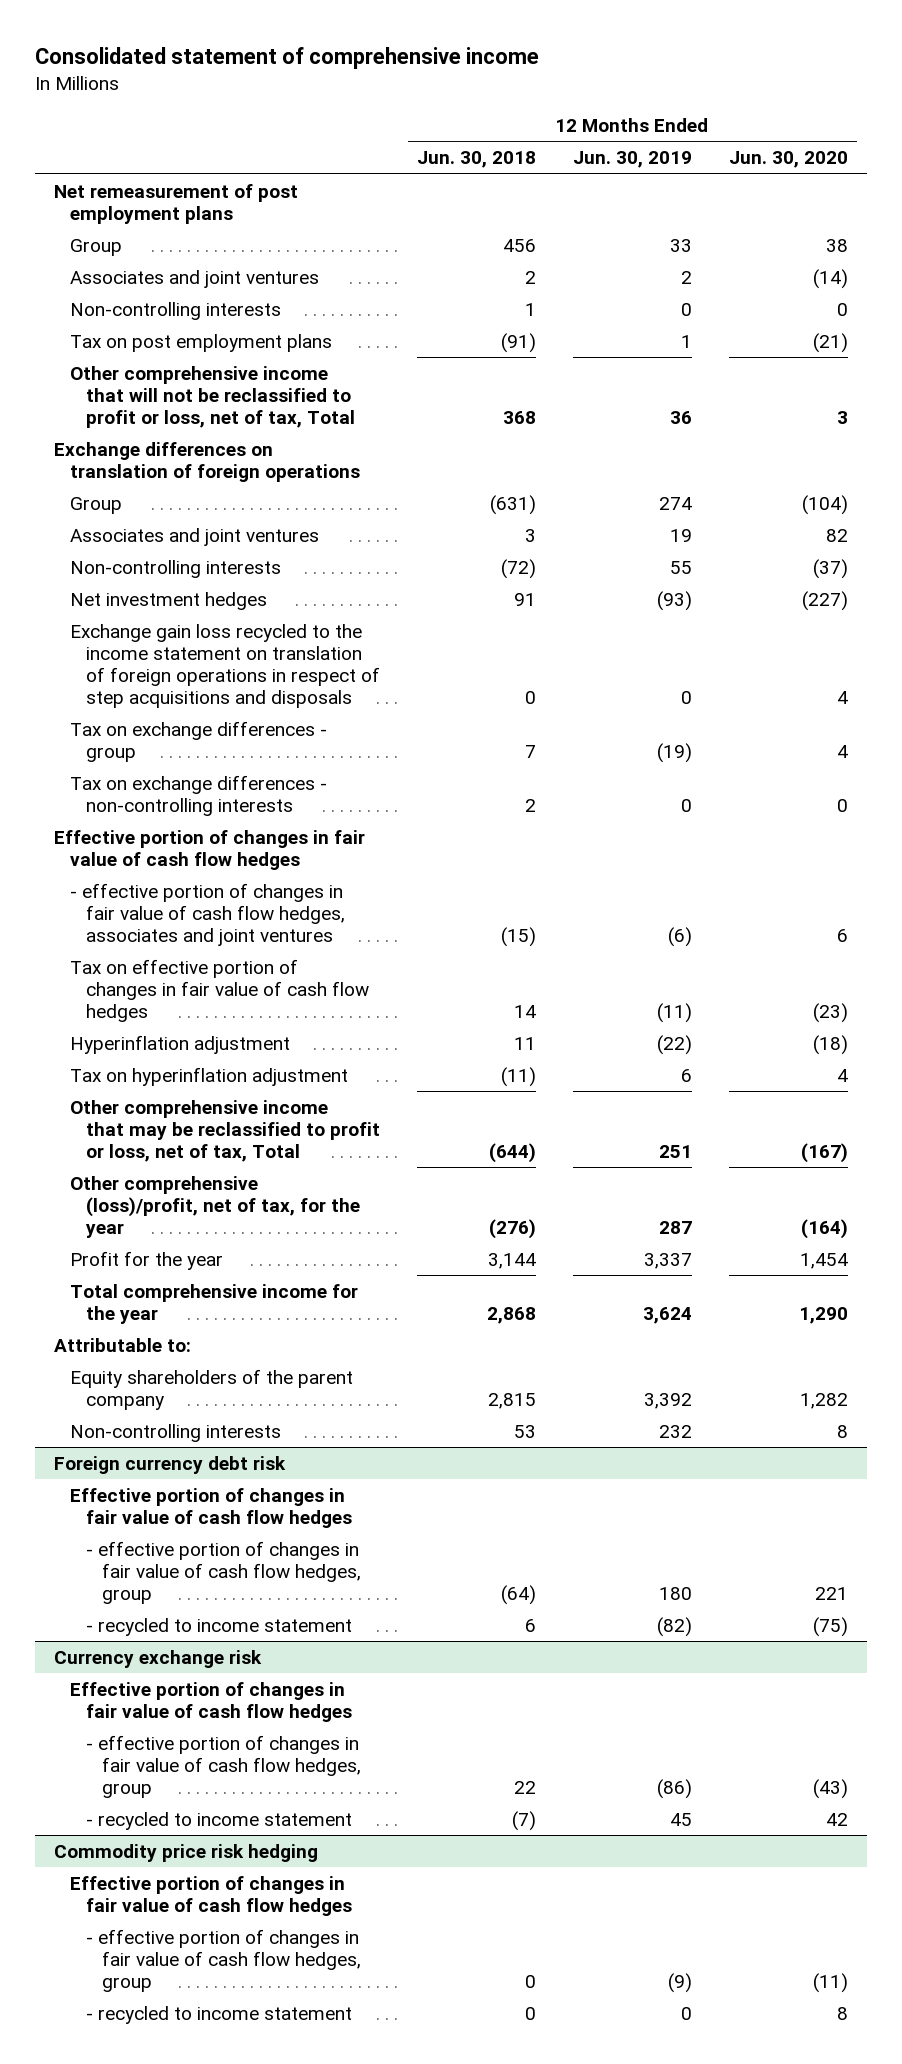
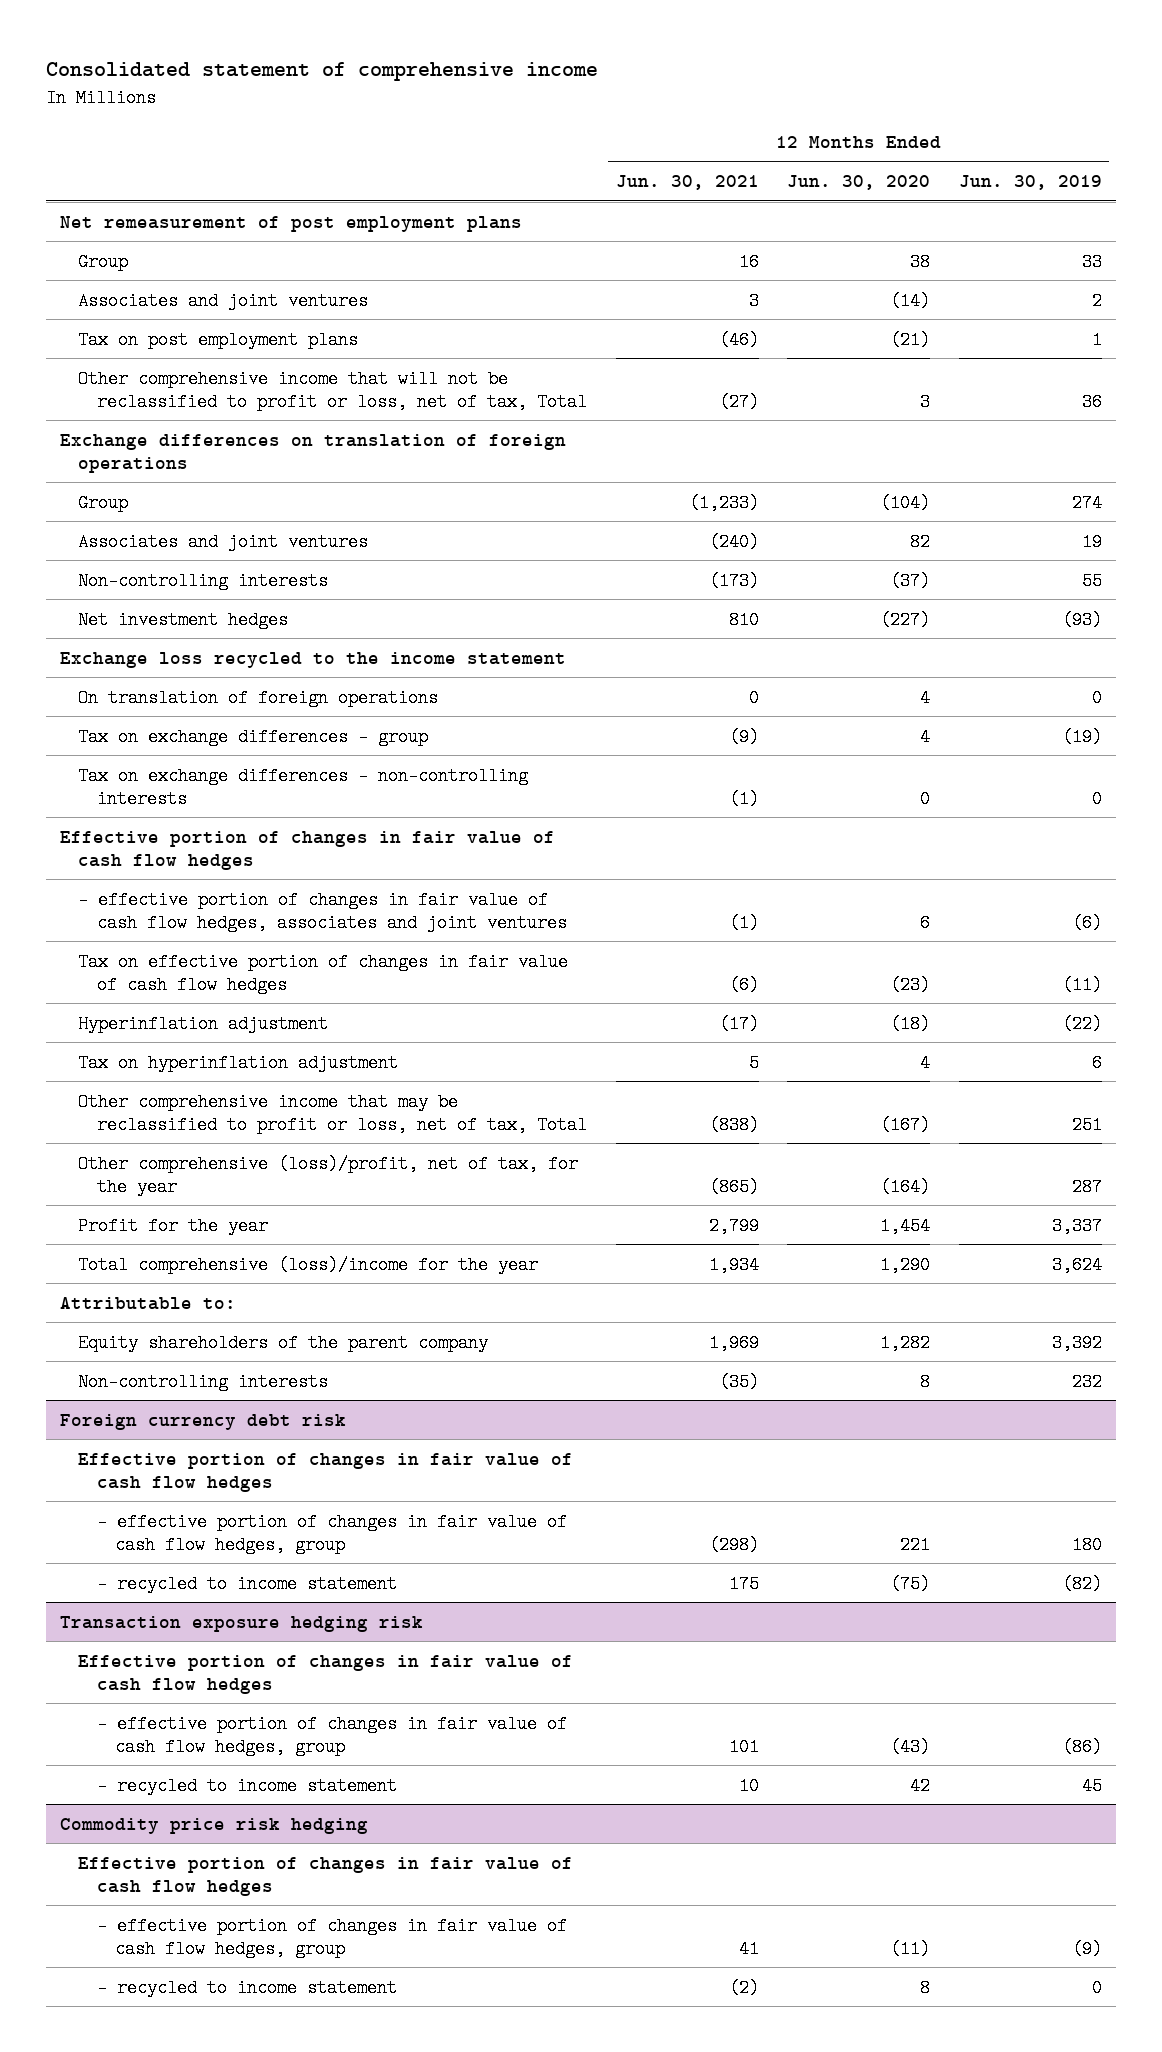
[416,151,536,169] Jun. 30, 2018 -> none
none -> [615,175,759,191] Jun. 30, 2021
[69,301,281,320] Non-controlling interests -> none
none -> [59,651,566,668] Exchange loss recycled to the income statement
[69,623,380,708] Exchange gain loss recycled to the income statement on translation of foreign operations in respect of step acquisitions and disposals -> [78,688,439,707] On translation of foreign operations
[69,1283,358,1324] Total comprehensive income for the year -> [78,1255,539,1274] Total comprehensive (loss)/income for the year
[53,1649,262,1668] Currency exchange risk -> none
none -> [59,1615,423,1632] Transaction exposure hedging risk

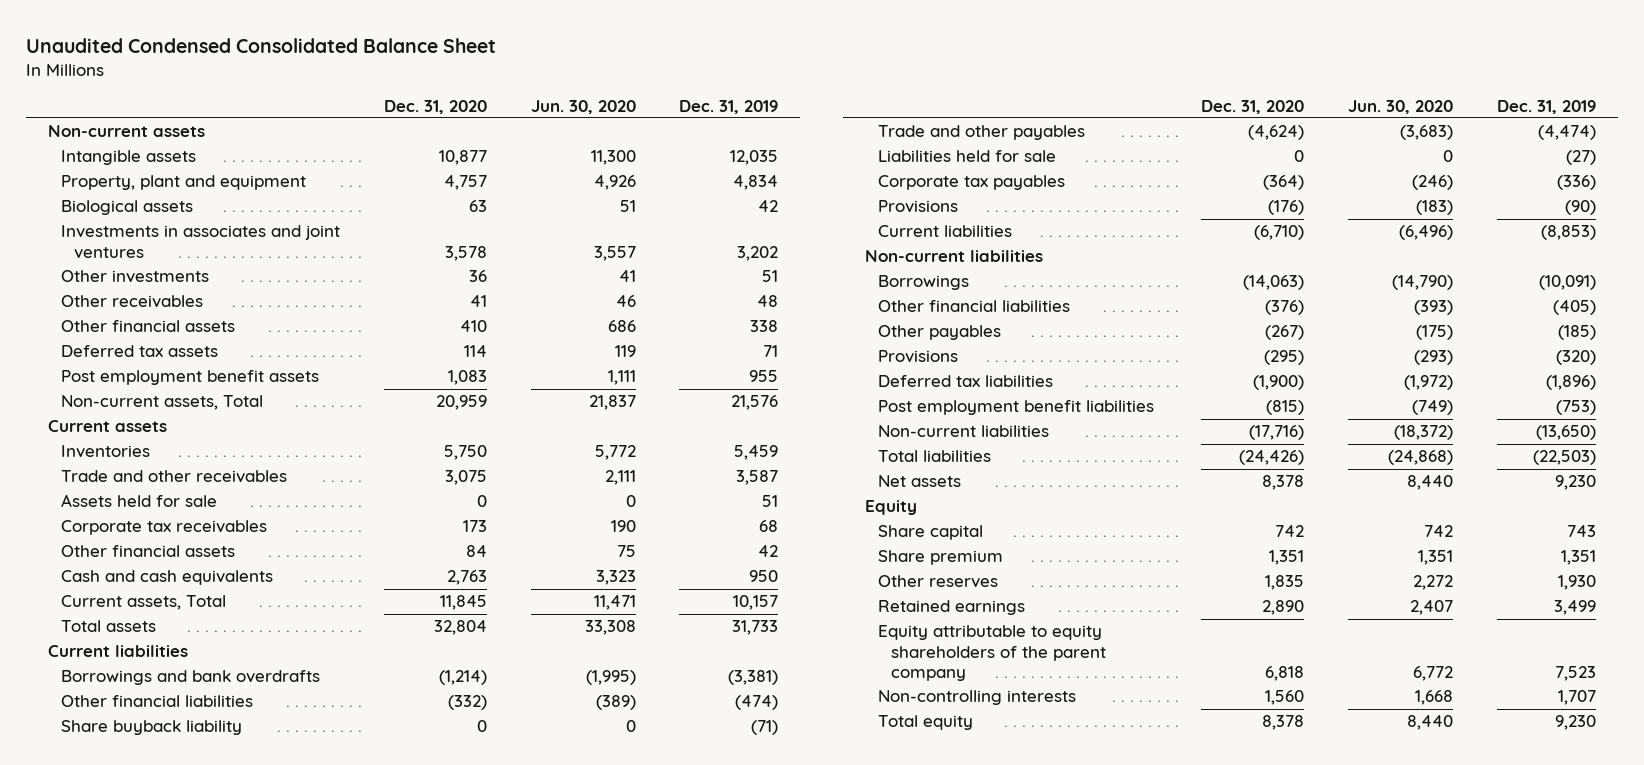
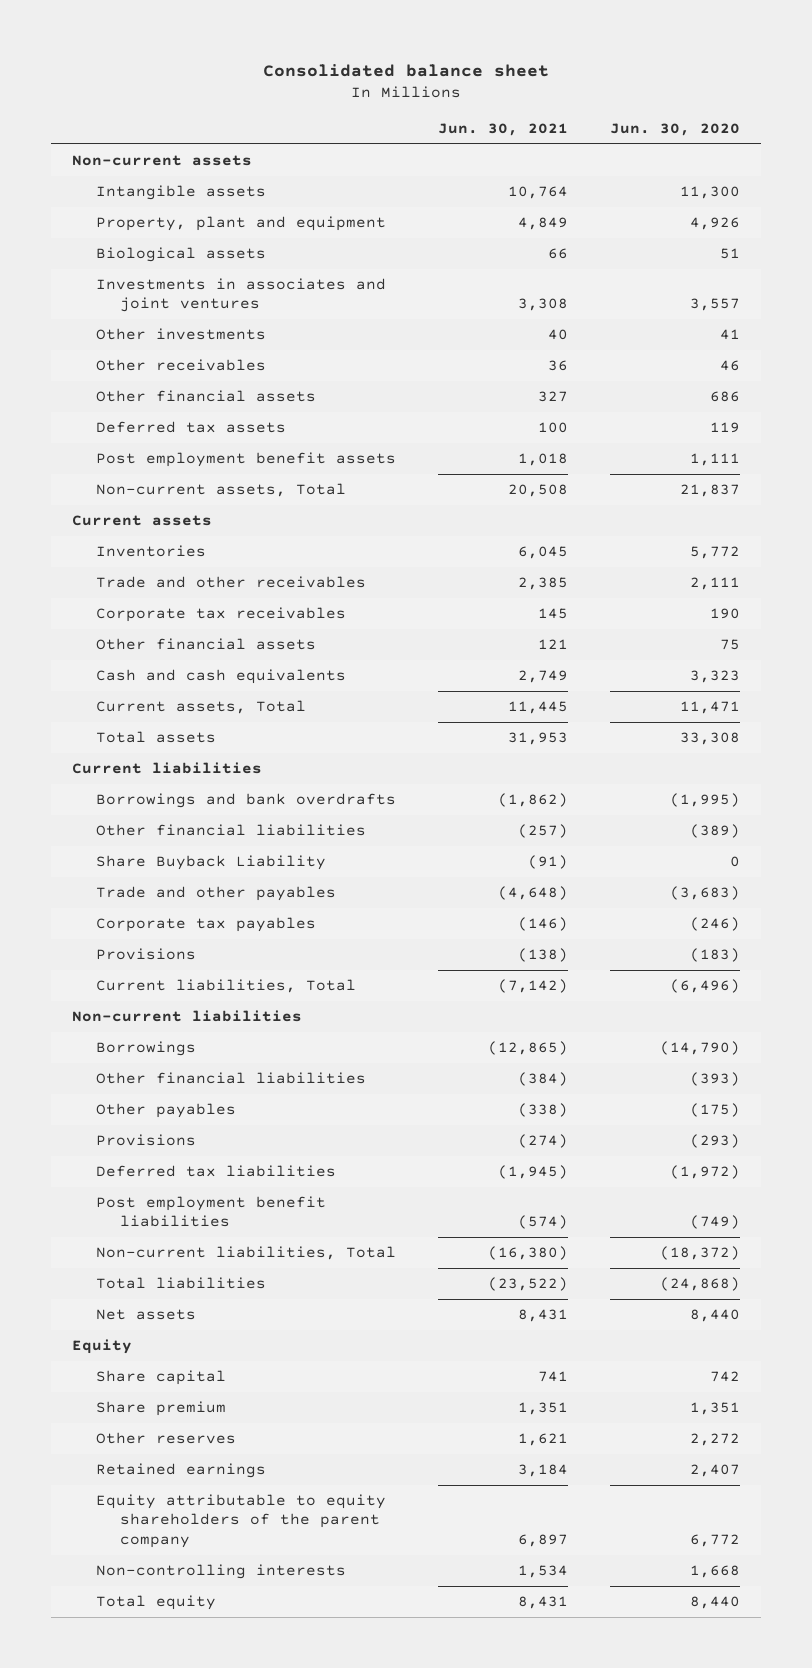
[26,37,497,53] Unaudited Condensed Consolidated Balance Sheet -> [262,63,549,77] Consolidated balance sheet
[383,99,487,114] Dec. 31, 2020 -> none
[679,99,779,114] Dec. 31, 2019 -> none
none -> [437,123,568,137] Jun. 30, 2021
[60,494,217,508] Assets held for sale -> none
[60,720,242,736] Share buyback liability -> [95,855,326,871] Share Buyback Liability
[878,150,1057,163] Liabilities held for sale -> none
[878,225,1013,238] Current liabilities -> [95,979,356,994] Current liabilities, Total
[878,425,1050,438] Non-current liabilities -> [95,1246,396,1261] Non-current liabilities, Total

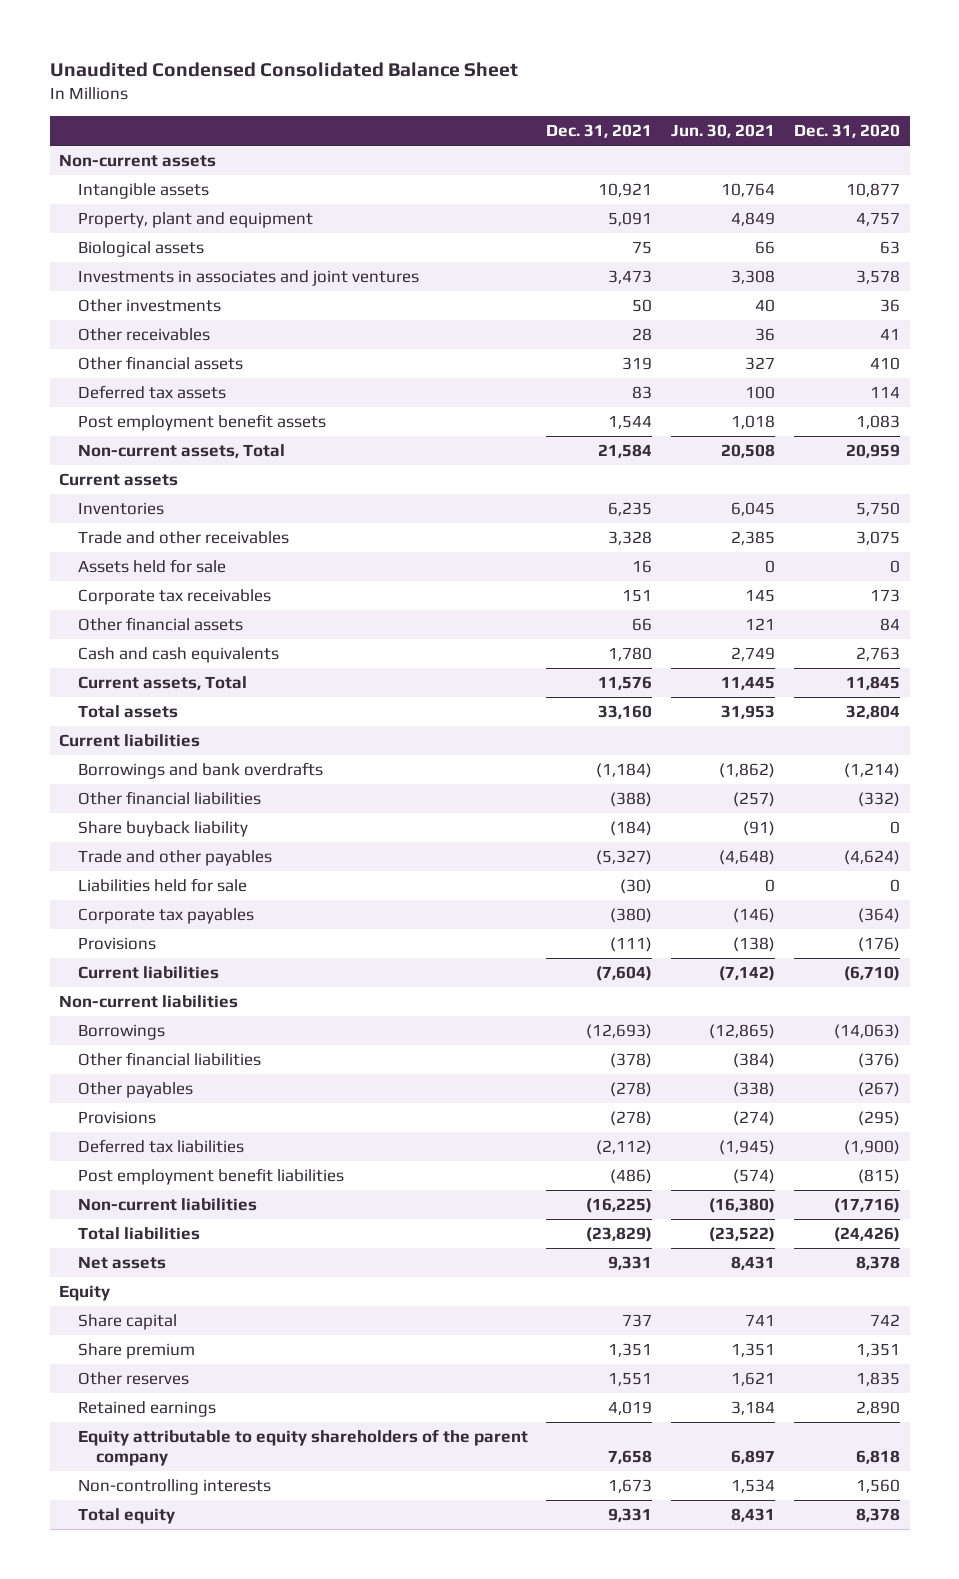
[262,63,549,77] Consolidated balance sheet -> [49,62,518,78] Unaudited Condensed Consolidated Balance Sheet
[609,123,740,137] Jun. 30, 2020 -> none
none -> [546,124,653,139] Dec. 31, 2021
none -> [794,124,901,139] Dec. 31, 2020
none -> [77,559,226,574] Assets held for sale
[95,855,326,871] Share Buyback Liability -> [77,821,248,838] Share buyback liability
none -> [77,878,247,893] Liabilities held for sale
[95,979,356,994] Current liabilities, Total -> [77,966,219,980] Current liabilities
[95,1246,396,1261] Non-current liabilities, Total -> [77,1198,257,1212] Non-current liabilities

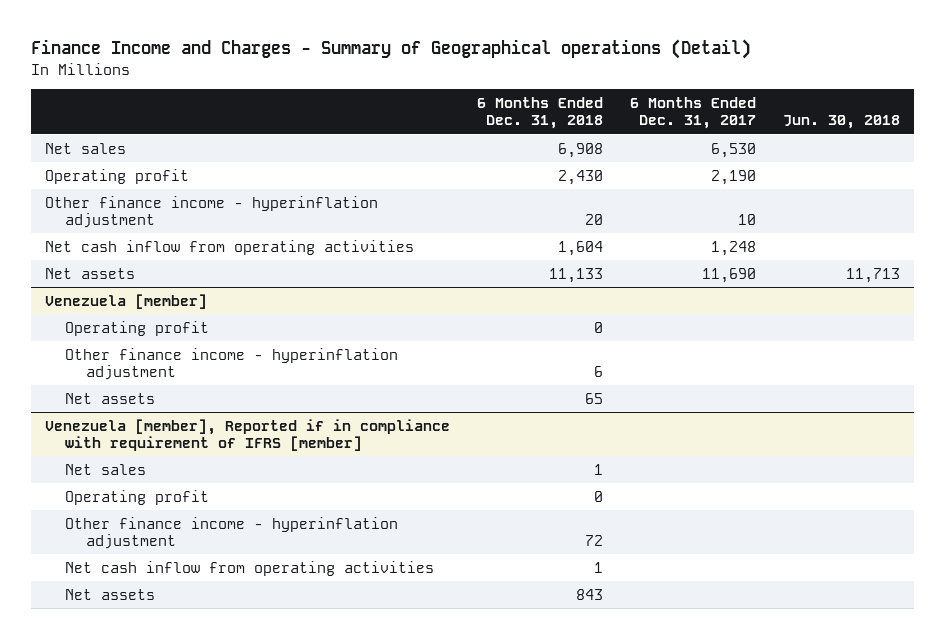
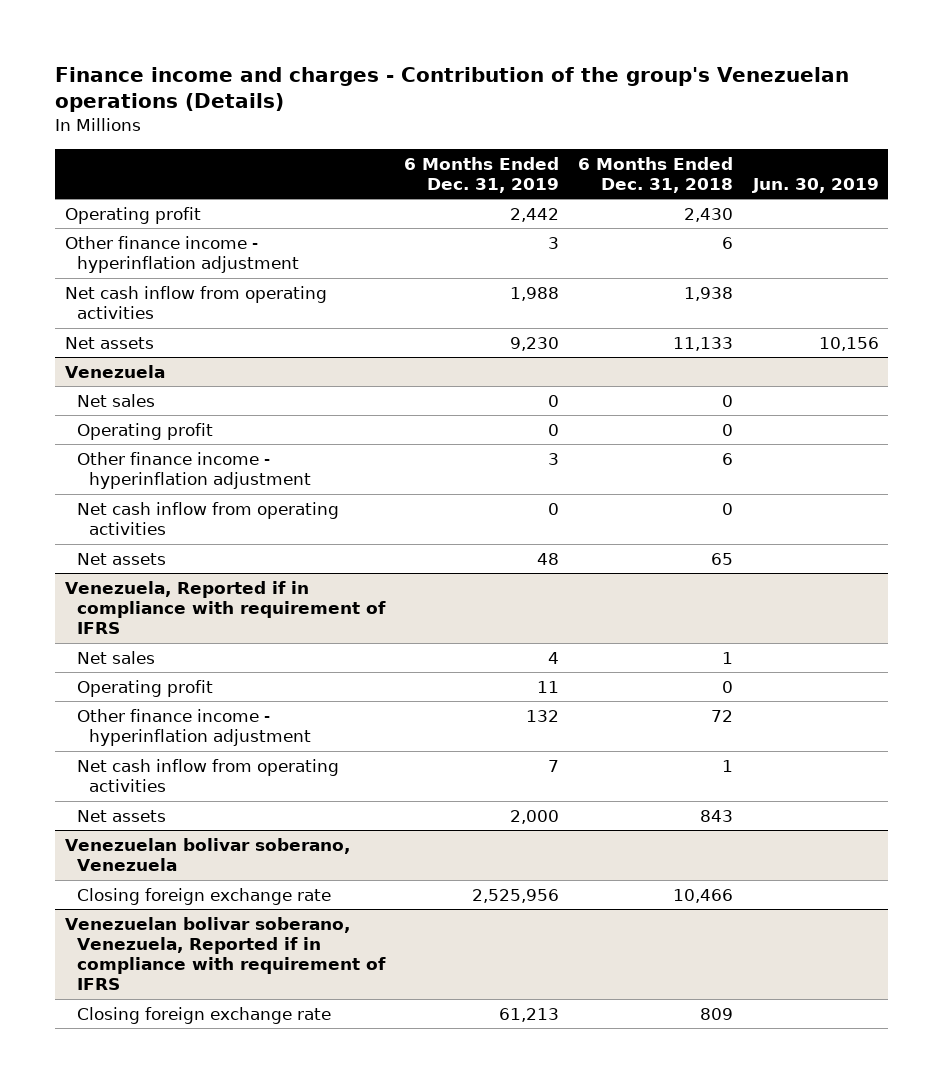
[31,39,752,60] Finance Income and Charges - Summary of Geographical operations (Detail) -> [54,66,849,113] Finance income and charges - Contribution of the group's Venezuelan operations (Details)
[629,97,756,130] 6 Months Ended Dec. 31, 2017 -> none
[783,115,901,130] Jun. 30, 2018 -> none
none -> [404,156,560,193] 6 Months Ended Dec. 31, 2019
none -> [751,177,879,193] Jun. 30, 2019
[44,142,126,154] Net sales -> none
[584,213,603,225] 20 -> [722,236,734,249] 6
[557,240,603,256] 1,604 -> [684,286,734,301] 1,938
[44,293,207,309] Venezuela [member] -> [64,364,165,378] Venezuela
none -> [77,393,156,407] Net sales
none -> [77,501,340,536] Net cash inflow from operating activities
[44,418,450,451] Venezuela [member], Reported if in compliance with requirement of IFRS [member] -> [64,580,387,635] Venezuela, Reported if in compliance with requirement of IFRS
none -> [64,837,350,872] Venezuelan bolivar soberano, Venezuela
none -> [77,887,332,905] Closing foreign exchange rate
none -> [64,916,387,991] Venezuelan bolivar soberano, Venezuela, Reported if in compliance with requirement of IFRS
none -> [77,1006,332,1024] Closing foreign exchange rate

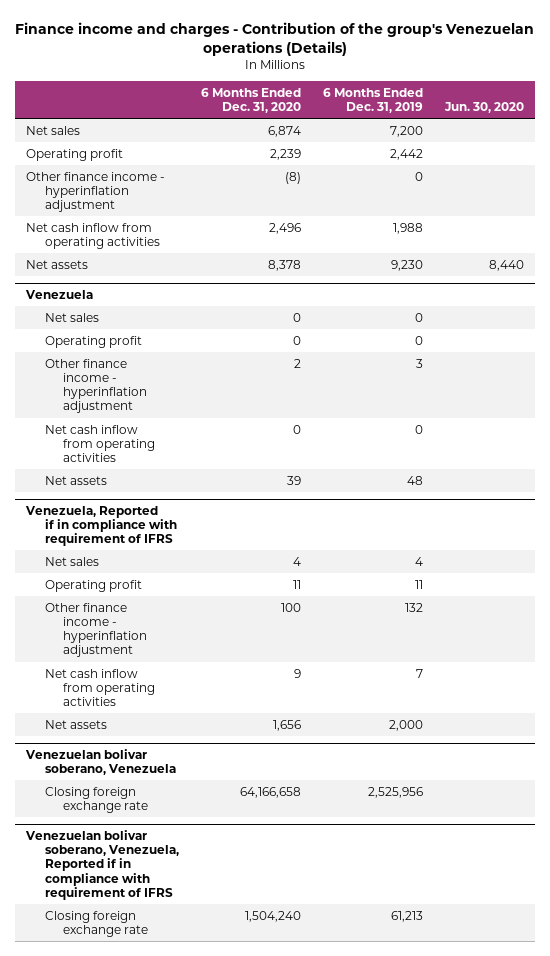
[578,156,734,193] 6 Months Ended Dec. 31, 2018 -> none
[751,177,879,193] Jun. 30, 2019 -> none
none -> [200,87,301,113] 6 Months Ended Dec. 31, 2020
none -> [443,101,524,113] Jun. 30, 2020
none -> [26,125,81,135] Net sales
[548,236,560,249] 3 -> [414,171,423,181] 0

